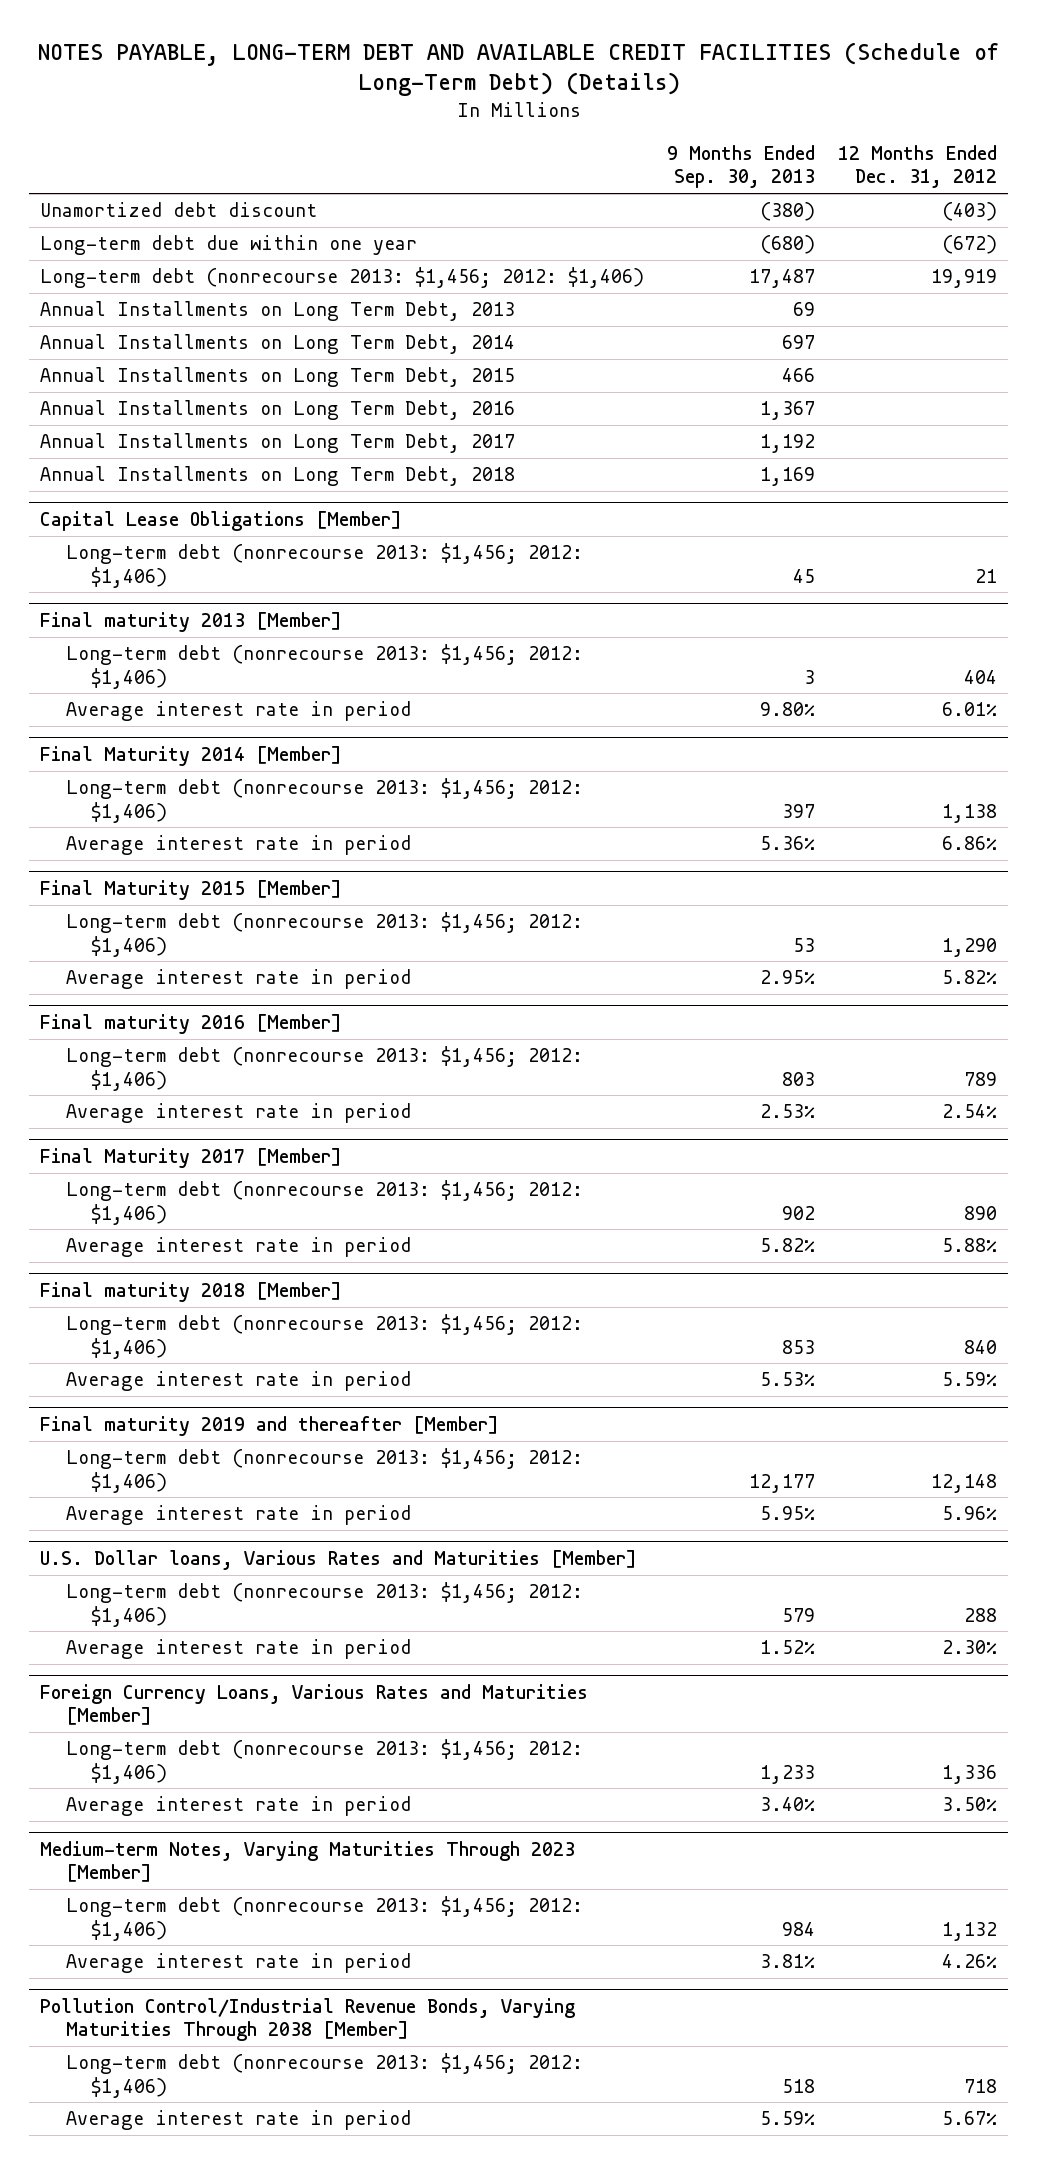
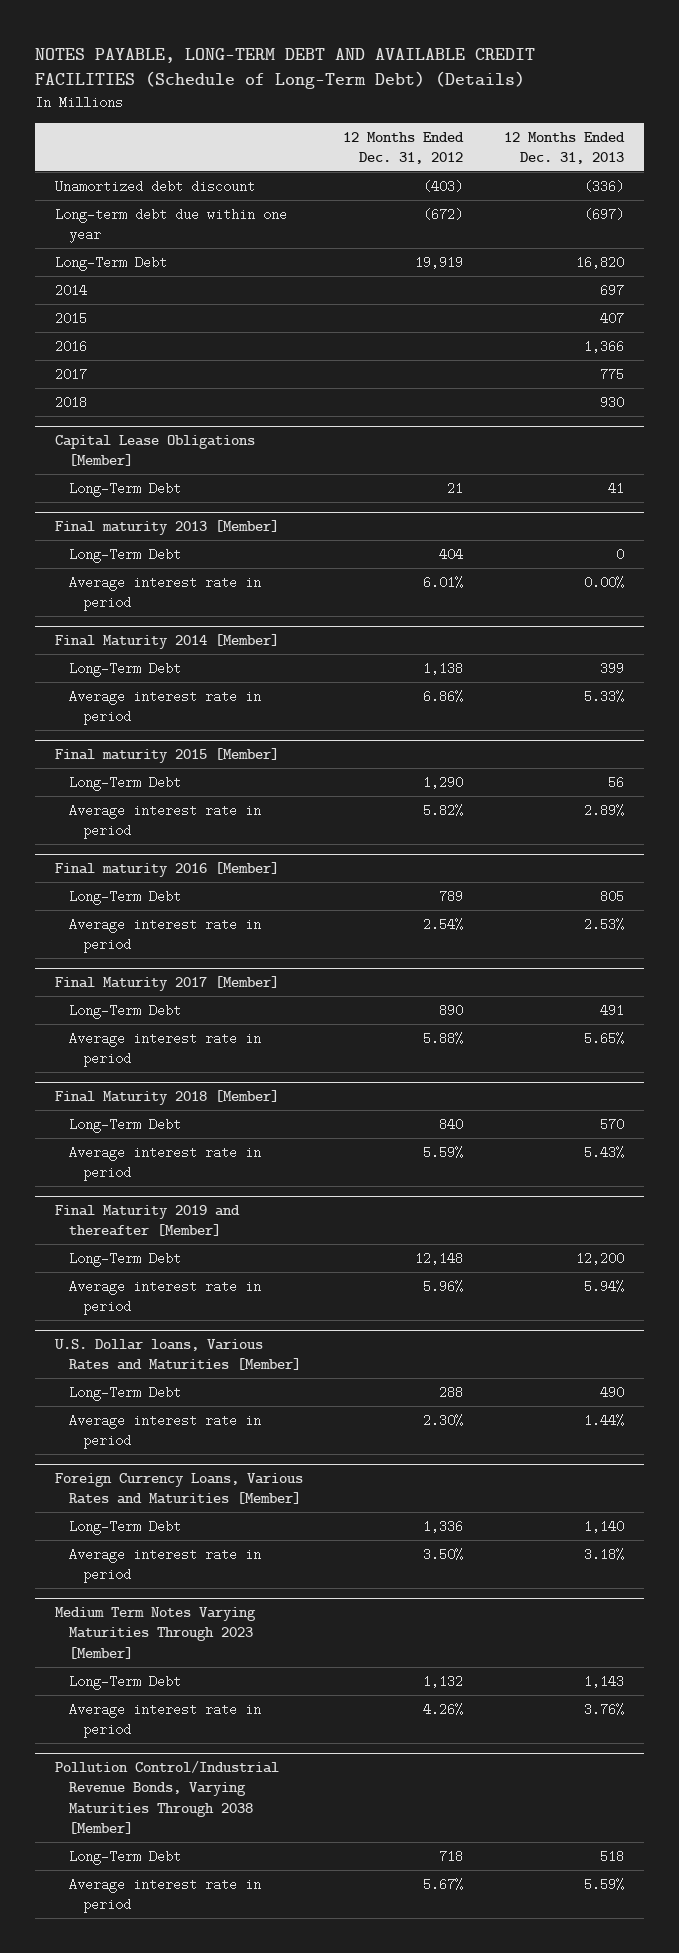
[667,145,816,189] 9 Months Ended Sep. 30, 2013 -> none
none -> [503,131,625,164] 12 Months Ended Dec. 31, 2013
[40,466,516,487] Annual Installments on Long Term Debt, 2018 -> none
[40,267,645,289] Long-term debt (nonrecourse 2013: $1,456; 2012: $1,406) -> [54,255,167,271] Long-Term Debt
[40,301,516,322] Annual Installments on Long Term Debt, 2013 -> [54,283,87,297] 2014
[40,334,516,355] Annual Installments on Long Term Debt, 2014 -> [54,311,87,325] 2015
[40,367,516,388] Annual Installments on Long Term Debt, 2015 -> [54,339,87,353] 2016
[40,400,516,421] Annual Installments on Long Term Debt, 2016 -> [54,367,87,381] 2017
[40,433,516,454] Annual Installments on Long Term Debt, 2017 -> [54,395,87,409] 2018
[65,543,583,588] Long-term debt (nonrecourse 2013: $1,456; 2012: $1,406) -> [69,481,182,497] Long-Term Debt
[65,644,583,689] Long-term debt (nonrecourse 2013: $1,456; 2012: $1,406) -> [69,547,182,563] Long-Term Debt
[65,778,583,823] Long-term debt (nonrecourse 2013: $1,456; 2012: $1,406) -> [69,661,182,677] Long-Term Debt
[40,880,343,901] Final Maturity 2015 [Member] -> [54,747,279,763] Final maturity 2015 [Member]
[65,912,583,957] Long-term debt (nonrecourse 2013: $1,456; 2012: $1,406) -> [69,775,182,791] Long-Term Debt
[65,1046,583,1091] Long-term debt (nonrecourse 2013: $1,456; 2012: $1,406) -> [69,889,182,905] Long-Term Debt
[65,1180,583,1225] Long-term debt (nonrecourse 2013: $1,456; 2012: $1,406) -> [69,1003,182,1019] Long-Term Debt
[40,1282,343,1303] Final maturity 2018 [Member] -> [54,1089,279,1105] Final Maturity 2018 [Member]
[65,1314,583,1359] Long-term debt (nonrecourse 2013: $1,456; 2012: $1,406) -> [69,1117,182,1133] Long-Term Debt
[40,1416,500,1437] Final maturity 2019 and thereafter [Member] -> [54,1204,240,1237] Final Maturity 2019 and thereafter [Member]
[65,1448,583,1493] Long-term debt (nonrecourse 2013: $1,456; 2012: $1,406) -> [69,1251,182,1267] Long-Term Debt
[65,1582,583,1627] Long-term debt (nonrecourse 2013: $1,456; 2012: $1,406) -> [69,1385,182,1401] Long-Term Debt
[65,1739,583,1784] Long-term debt (nonrecourse 2013: $1,456; 2012: $1,406) -> [69,1519,182,1535] Long-Term Debt
[40,1841,576,1883] Medium-term Notes, Varying Maturities Through 2023 [Member] -> [54,1606,256,1659] Medium Term Notes Varying Maturities Through 2023 [Member]
[65,1896,583,1941] Long-term debt (nonrecourse 2013: $1,456; 2012: $1,406) -> [69,1674,182,1690] Long-Term Debt
[65,2053,583,2098] Long-term debt (nonrecourse 2013: $1,456; 2012: $1,406) -> [69,1849,182,1865] Long-Term Debt

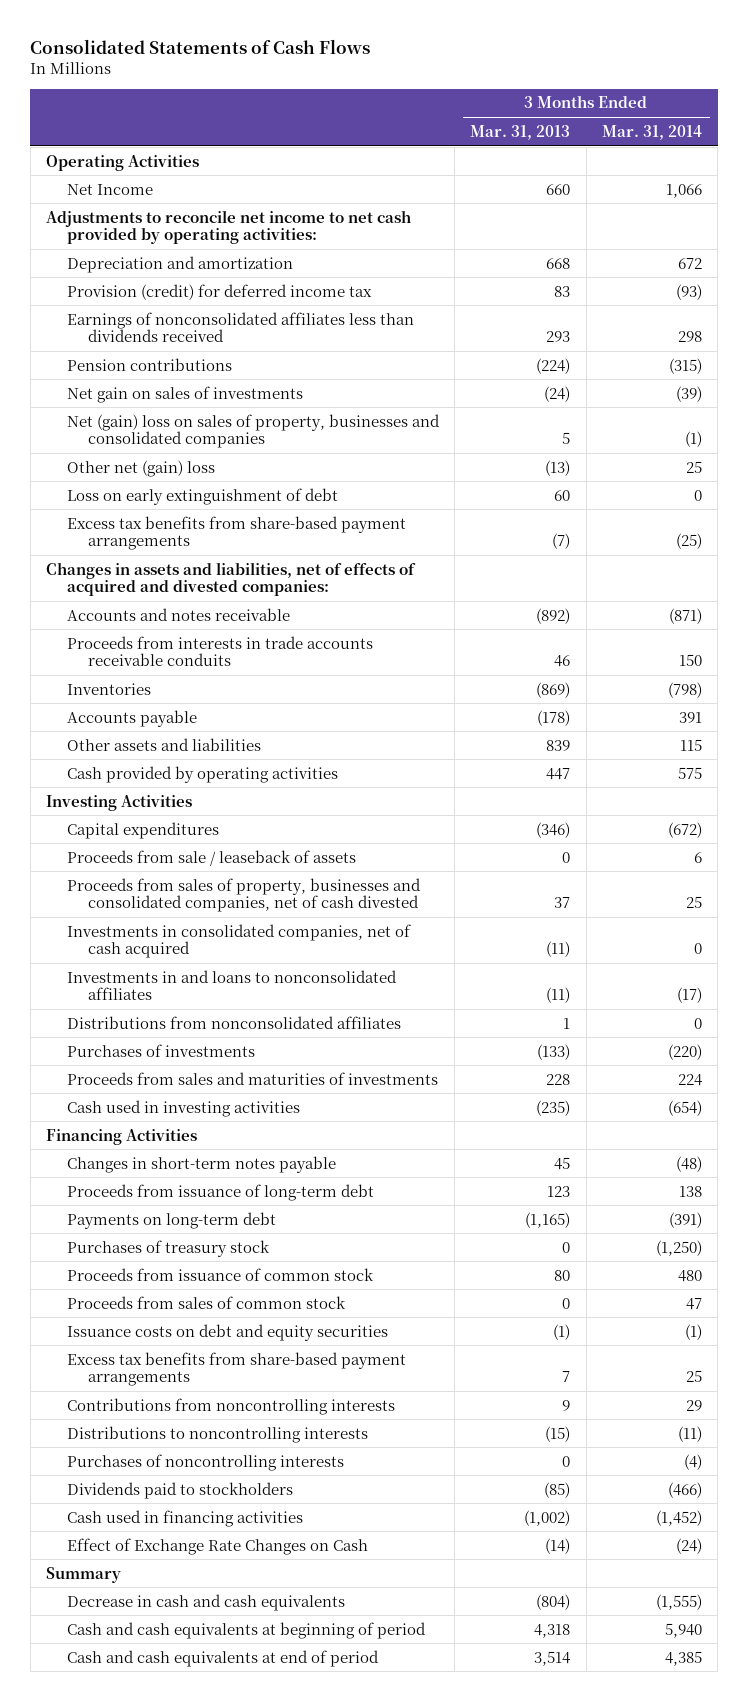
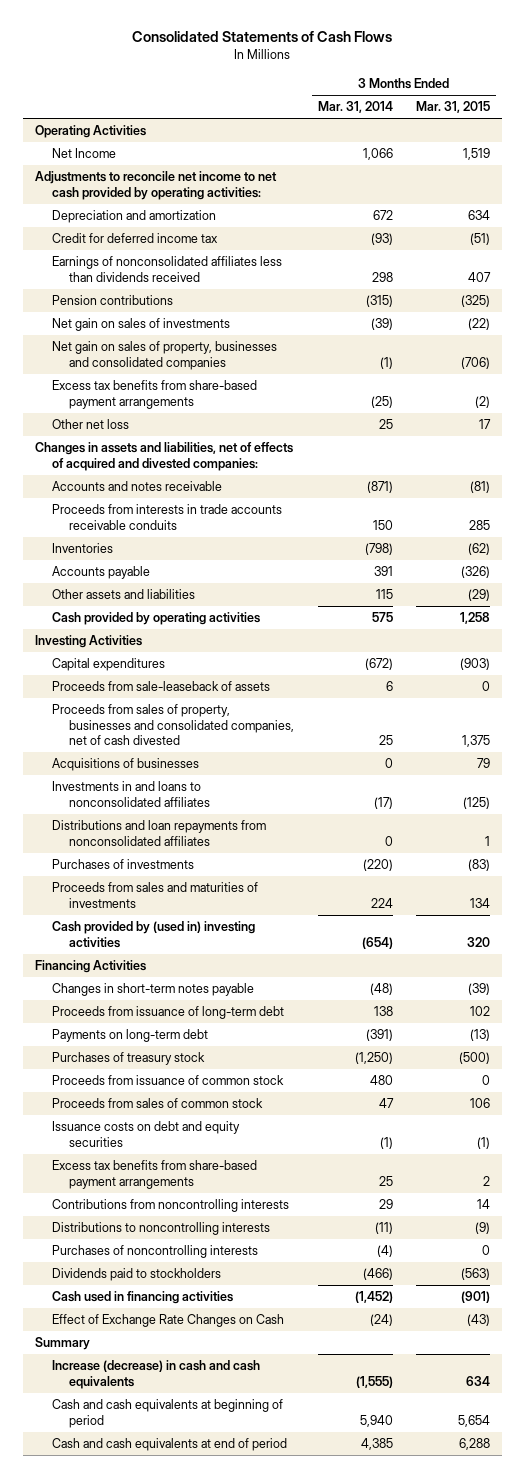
[470,124,571,140] Mar. 31, 2013 -> none
none -> [415,101,490,114] Mar. 31, 2015
[66,283,372,300] Provision (credit) for deferred income tax -> [51,233,218,244] Credit for deferred income tax
[66,459,215,477] Other net (gain) loss -> none
[66,487,338,505] Loss on early extinguishment of debt -> none
[66,413,440,449] Net (gain) loss on sales of property, businesses and consolidated companies -> [51,341,277,370] Net gain on sales of property, businesses and consolidated companies
none -> [51,419,129,430] Other net loss
[66,849,356,866] Proceeds from sale / leaseback of assets -> [51,681,270,692] Proceeds from sale-leaseback of assets
[66,923,411,959] Investments in consolidated companies, net of cash acquired -> none
none -> [51,758,199,772] Acquisitions of businesses
[66,1015,401,1029] Distributions from nonconsolidated affiliates -> [51,820,266,846] Distributions and loan repayments from nonconsolidated affiliates
[66,1099,300,1117] Cash used in investing activities -> [51,921,255,948] Cash provided by (used in) investing activities
[66,1593,345,1611] Decrease in cash and cash equivalents -> [51,1360,260,1389] Increase (decrease) in cash and cash equivalents

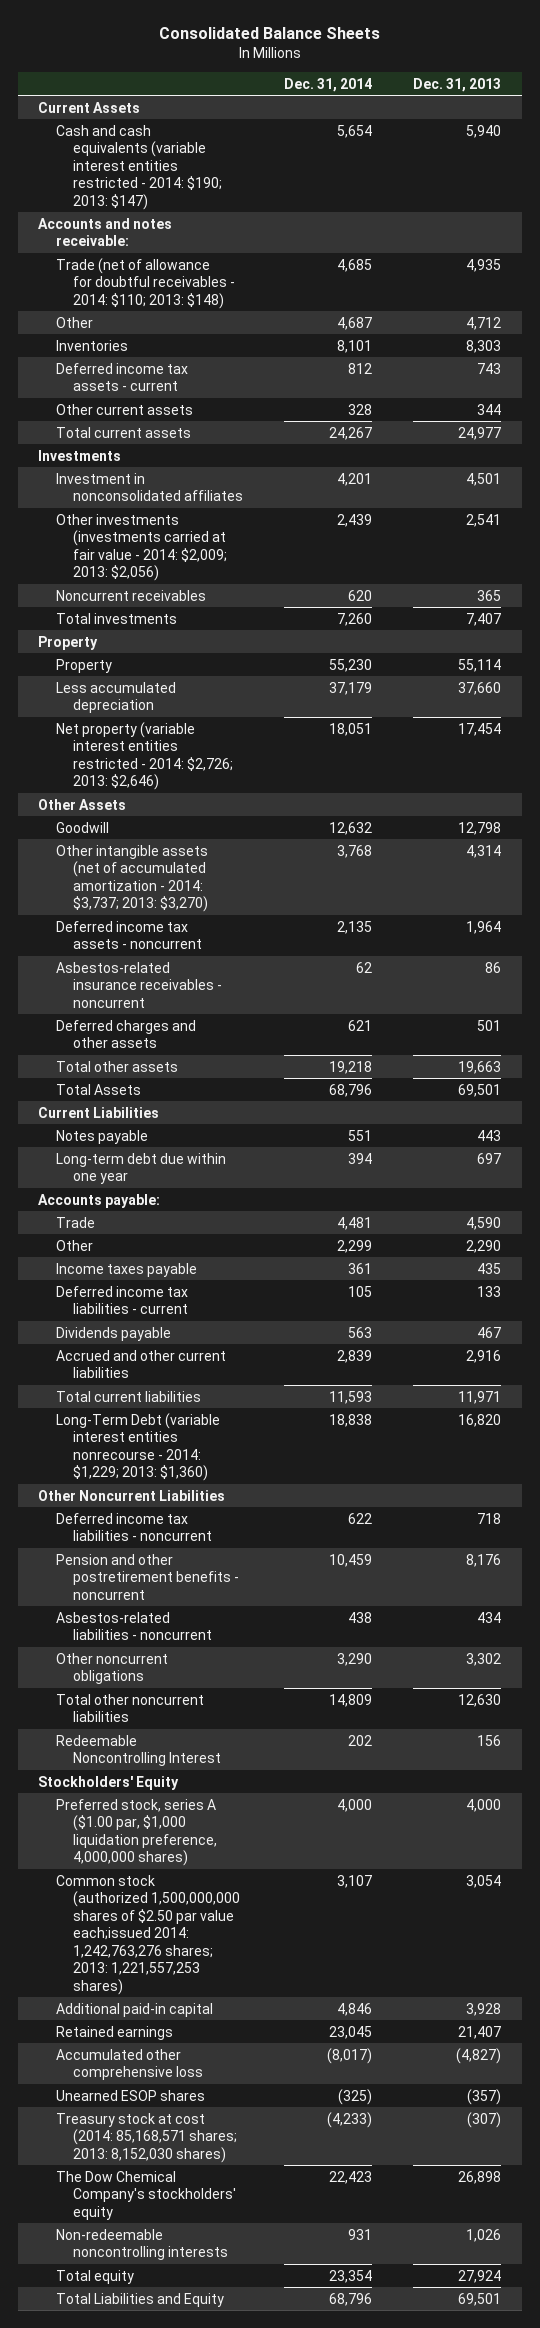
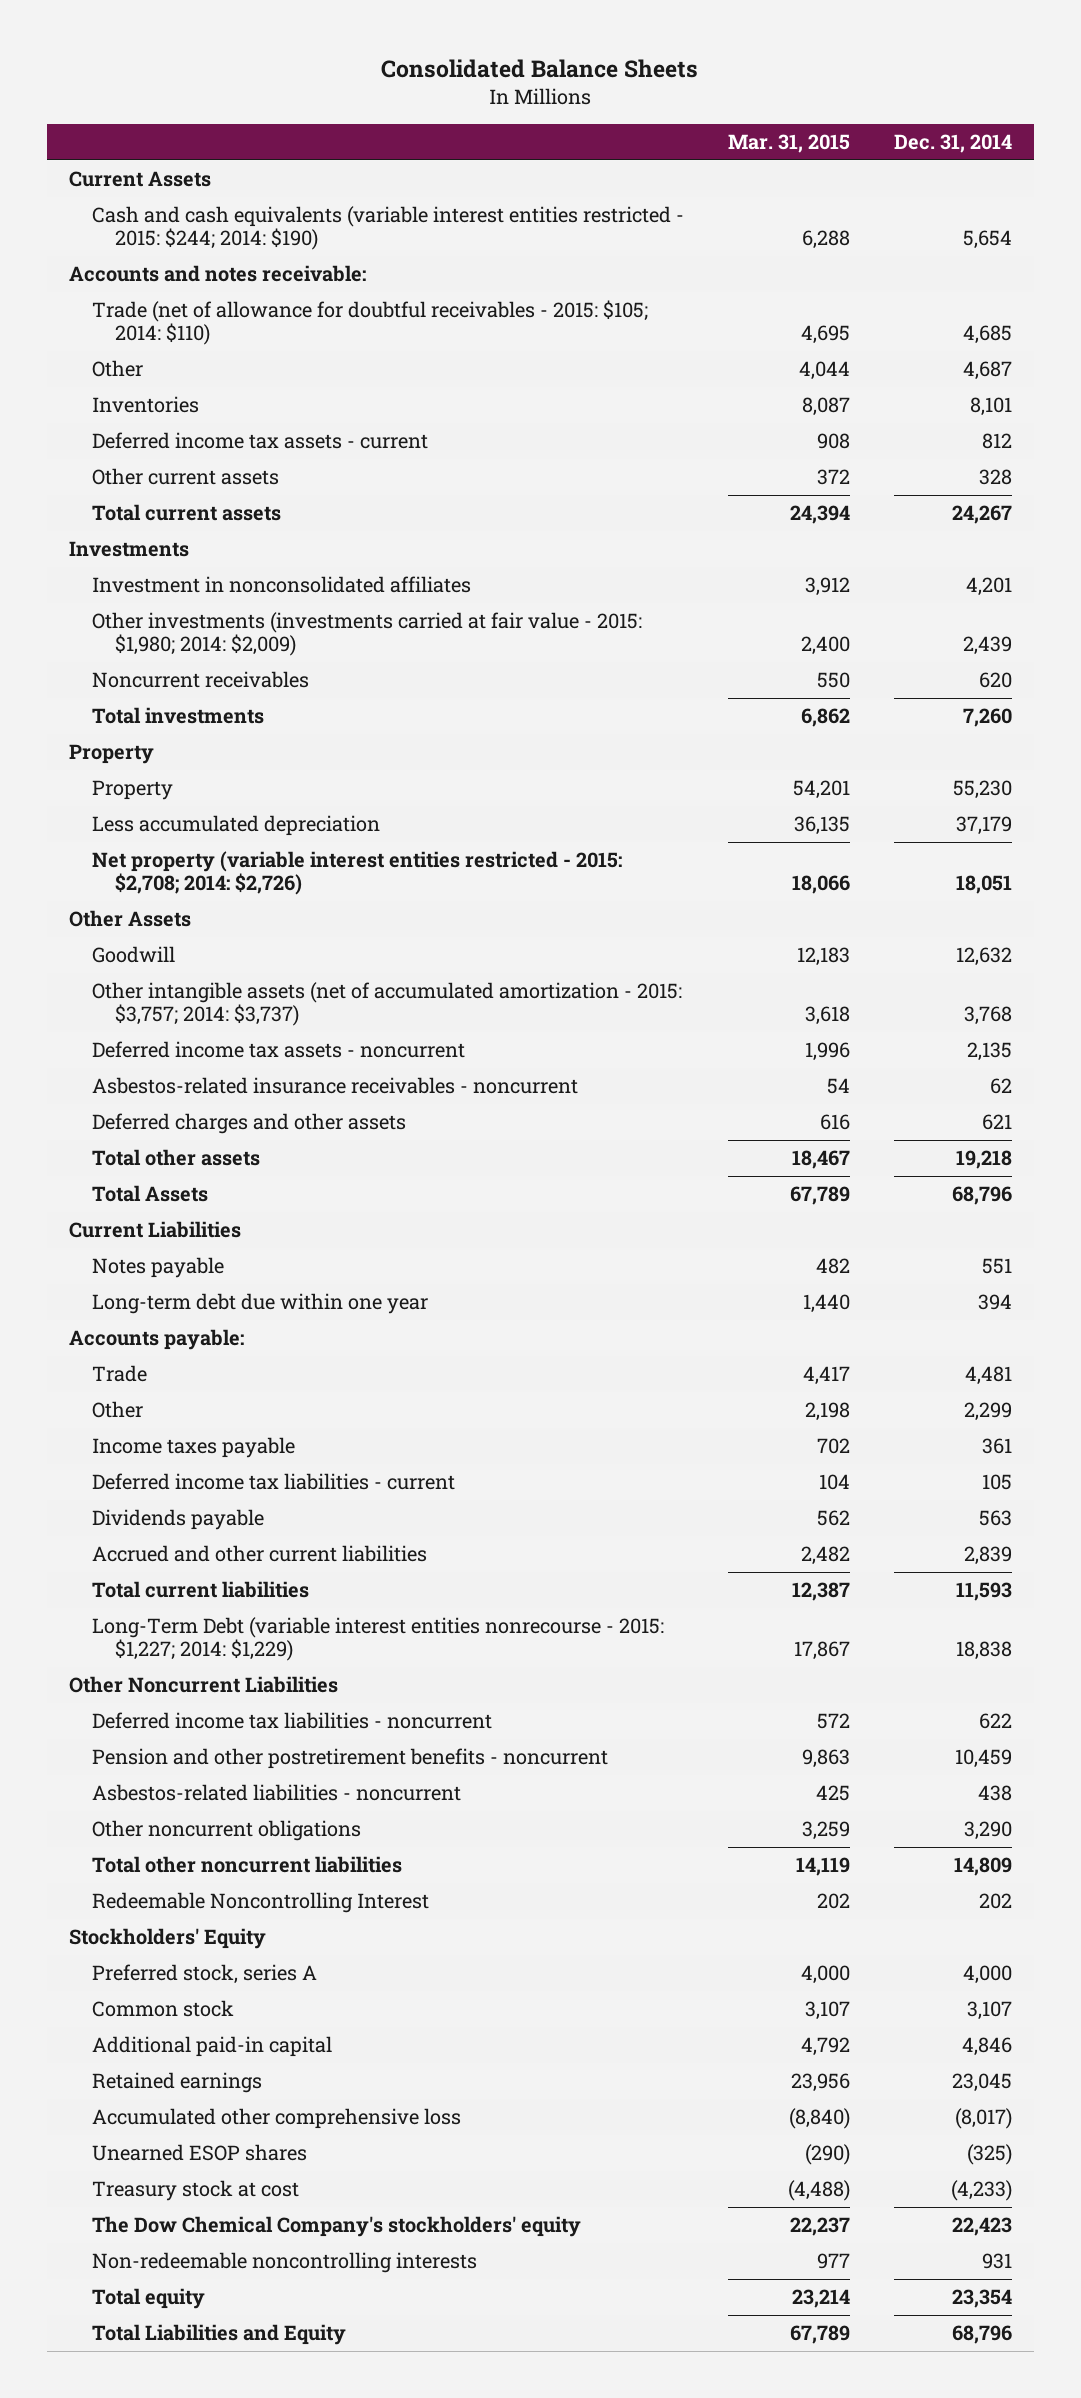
[413,77,502,92] Dec. 31, 2013 -> none
none -> [728,134,851,154] Mar. 31, 2015
[55,124,222,210] Cash and cash equivalents (variable interest entities restricted - 2014: $190; 2013: $147) -> [92,206,685,251] Cash and cash equivalents (variable interest entities restricted - 2015: $244; 2014: $190)
[55,257,235,309] Trade (net of allowance for doubtful receivables - 2014: $110; 2013: $148) -> [92,300,649,346] Trade (net of allowance for doubtful receivables - 2015: $105; 2014: $110)
[55,513,227,582] Other investments (investments carried at fair value - 2014: $2,009; 2013: $2,056) -> [92,612,643,657] Other investments (investments carried at fair value - 2015: $1,980; 2014: $2,009)
[55,721,233,791] Net property (variable interest entities restricted - 2014: $2,726; 2013: $2,646) -> [92,851,623,896] Net property (variable interest entities restricted - 2015: $2,708; 2014: $2,726)
[55,844,208,913] Other intangible assets (net of accumulated amortization - 2014: $3,737; 2013: $3,270) -> [92,982,683,1027] Other intangible assets (net of accumulated amortization - 2015: $3,757; 2014: $3,737)
[55,1412,220,1482] Long-Term Debt (variable interest entities nonrecourse - 2014: $1,229; 2013: $1,360) -> [92,1617,665,1662] Long-Term Debt (variable interest entities nonrecourse - 2015: $1,227; 2014: $1,229)
[55,1798,217,1867] Preferred stock, series A ($1.00 par, $1,000 liquidation preference, 4,000,000 shares) -> [92,1964,318,1985] Preferred stock, series A
[55,1874,240,1995] Common stock (authorized 1,500,000,000 shares of $2.50 par value each;issued 2014: 1,242,763,276 shares; 2013: 1,221,557,253 shares) -> [92,2000,235,2018] Common stock
[55,2112,237,2163] Treasury stock at cost (2014: 85,168,571 shares; 2013: 8,152,030 shares) -> [92,2180,300,2202] Treasury stock at cost

